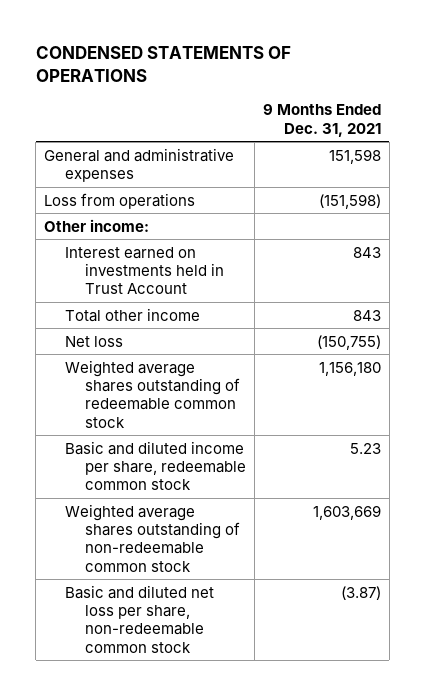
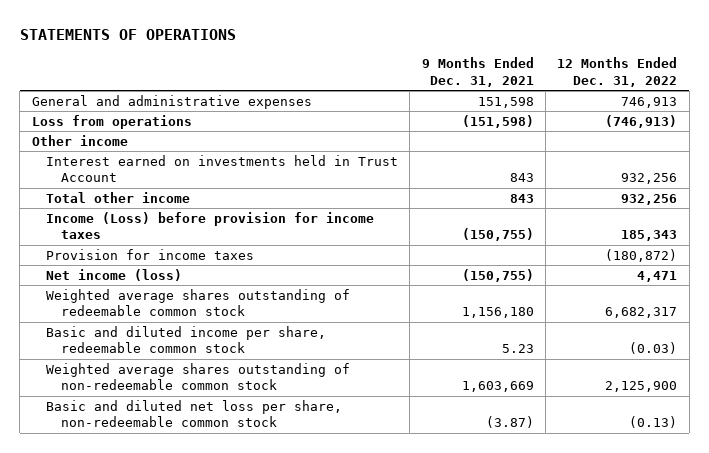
[35,45,291,82] CONDENSED STATEMENTS OF OPERATIONS -> [19,29,236,41] STATEMENTS OF OPERATIONS
none -> [557,57,678,87] 12 Months Ended Dec. 31, 2022
[44,218,150,232] Other income: -> [31,134,128,146] Other income
none -> [46,211,375,240] Income (Loss) before provision for income taxes
none -> [46,248,255,260] Provision for income taxes
[64,335,123,347] Net loss -> [46,268,183,281] Net income (loss)

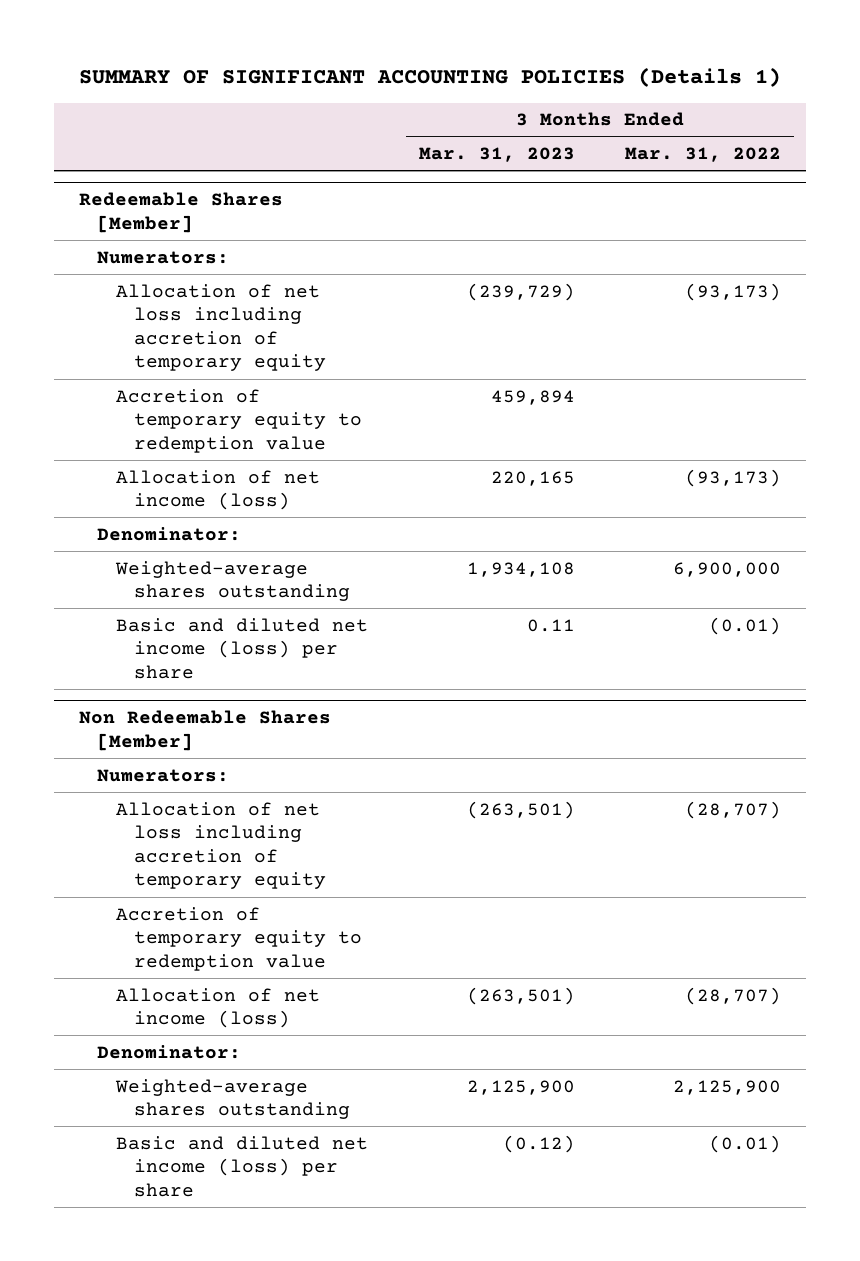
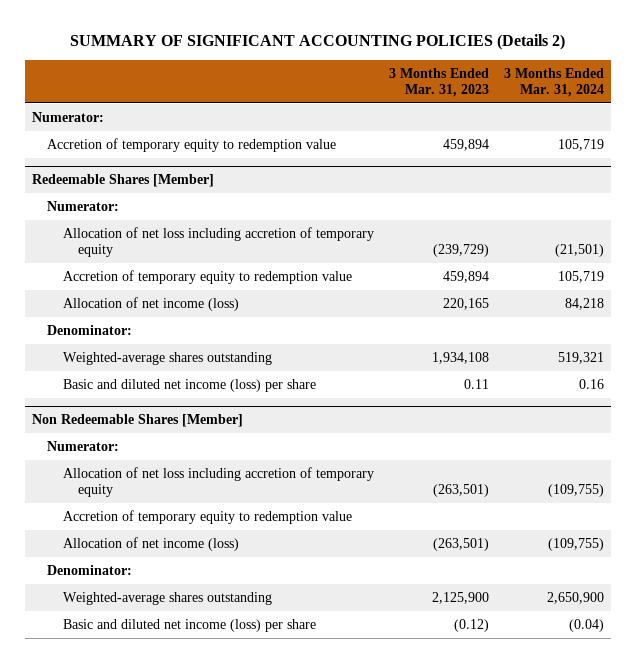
[79,67,782,88] SUMMARY OF SIGNIFICANT ACCOUNTING POLICIES (Details 1) -> [69,33,565,50] SUMMARY OF SIGNIFICANT ACCOUNTING POLICIES (Details 2)
[625,147,782,163] Mar. 31, 2022 -> none
none -> [503,67,604,97] 3 Months Ended Mar. 31, 2024
none -> [31,111,104,122] Numerator:
none -> [47,137,337,152] Accretion of temporary equity to redemption value
[97,250,230,264] Numerators: -> [47,200,120,211] Numerator:
[97,768,230,782] Numerators: -> [47,440,120,451] Numerator:

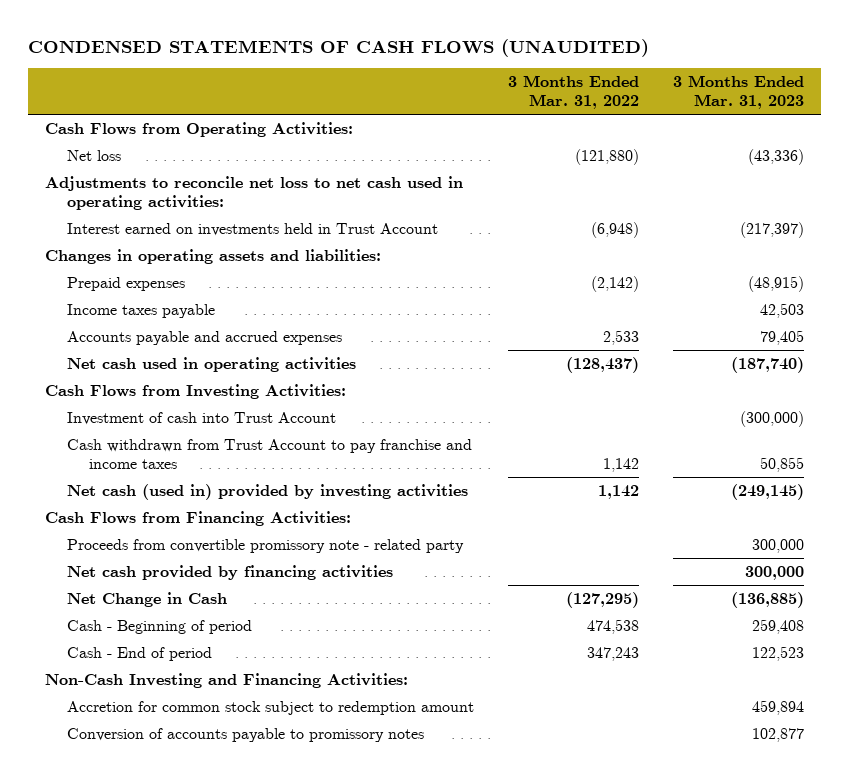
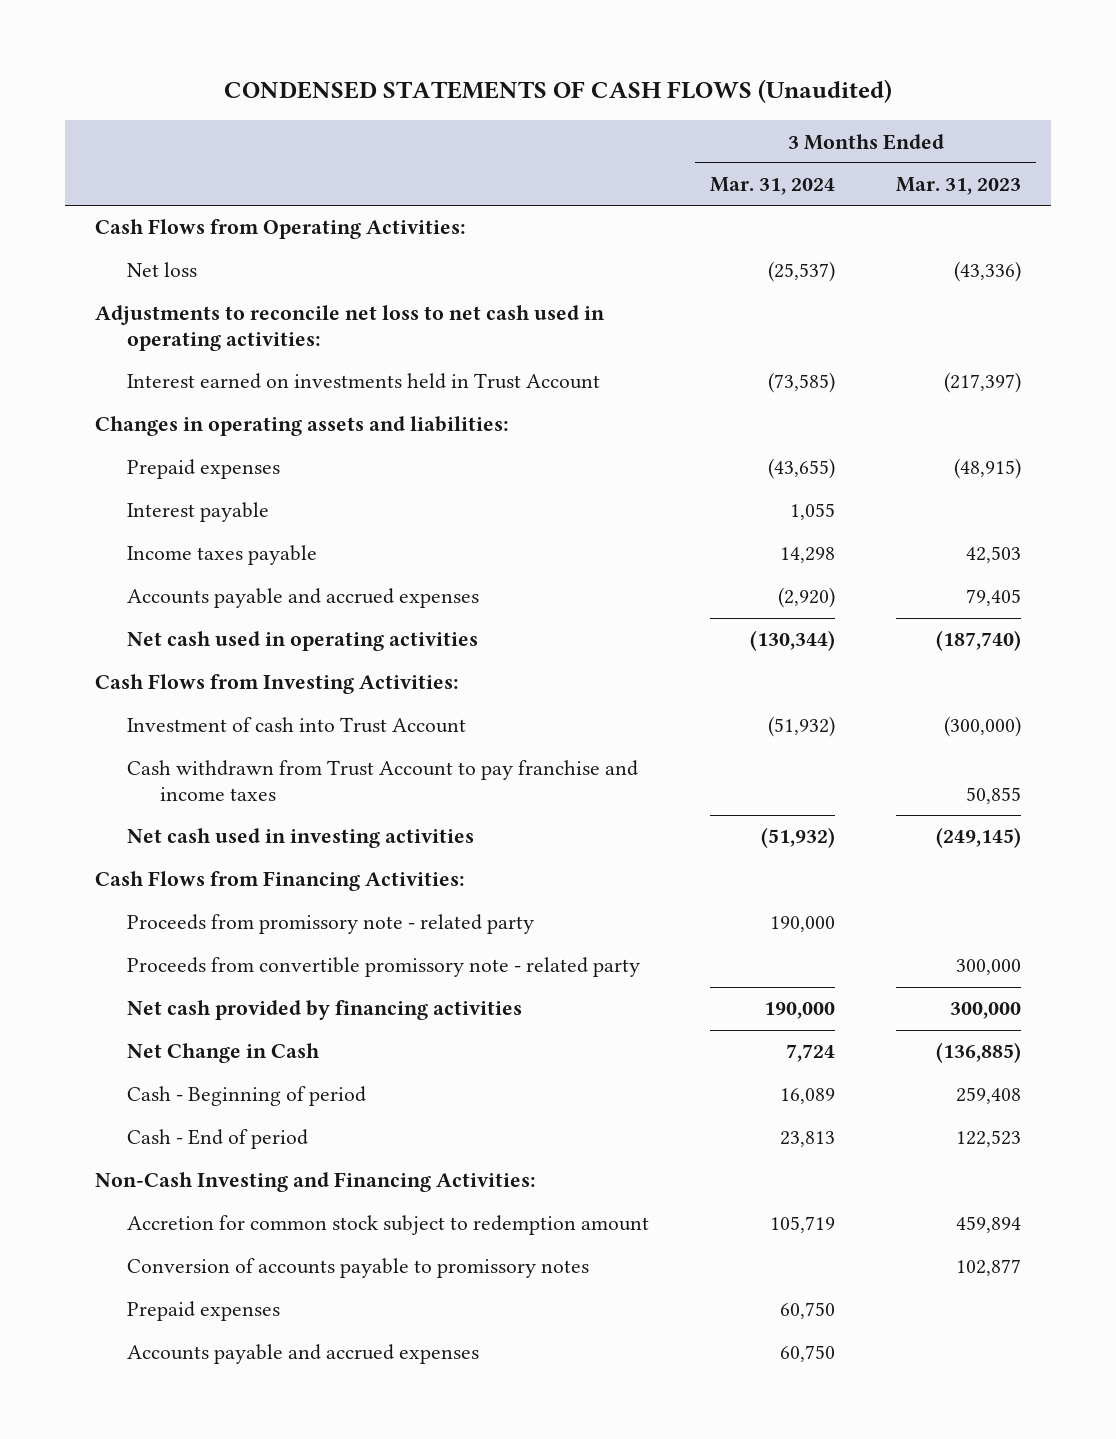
[28,38,650,57] CONDENSED STATEMENTS OF CASH FLOWS (UNAUDITED) -> [224,79,893,104] CONDENSED STATEMENTS OF CASH FLOWS (Unaudited)
[508,75,640,110] 3 Months Ended Mar. 31, 2022 -> none
none -> [710,177,836,196] Mar. 31, 2024
none -> [127,502,270,523] Interest payable
[67,483,469,500] Net cash (used in) provided by investing activities -> [127,828,475,849] Net cash used in investing activities
none -> [127,914,535,935] Proceeds from promissory note - related party
none -> [127,1301,281,1322] Prepaid expenses
none -> [127,1344,480,1365] Accounts payable and accrued expenses

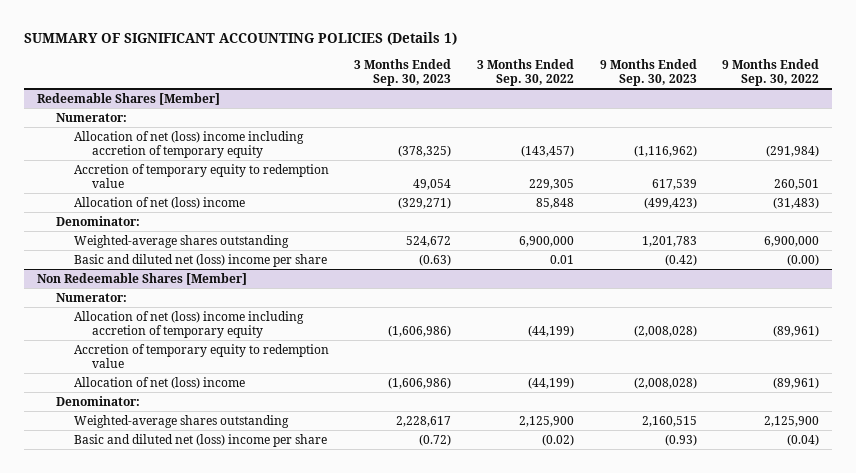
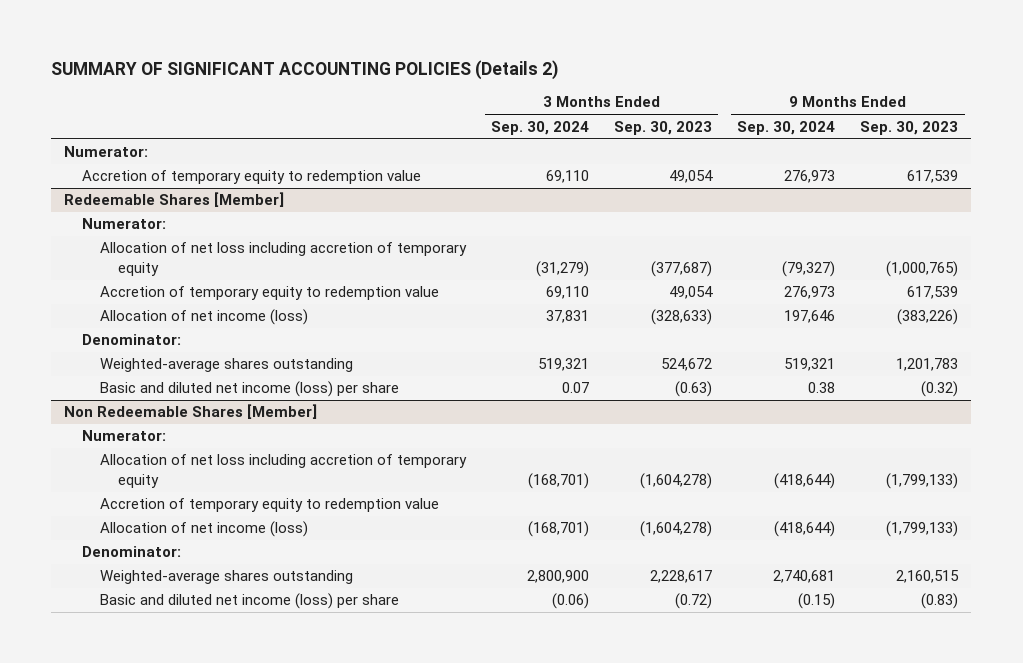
[24,32,458,46] SUMMARY OF SIGNIFICANT ACCOUNTING POLICIES (Details 1) -> [51,59,559,80] SUMMARY OF SIGNIFICANT ACCOUNTING POLICIES (Details 2)
[477,58,575,87] 3 Months Ended Sep. 30, 2022 -> none
[722,58,820,87] 9 Months Ended Sep. 30, 2022 -> none
none -> [490,120,589,135] Sep. 30, 2024
none -> [737,120,836,135] Sep. 30, 2024
none -> [64,146,149,158] Numerator:
none -> [81,170,421,185] Accretion of temporary equity to redemption value
[73,130,304,159] Allocation of net (loss) income including accretion of temporary equity -> [99,242,467,276] Allocation of net loss including accretion of temporary equity
[398,145,452,158] (378,325) -> [651,260,713,277] (377,687)
[633,145,697,158] (1,116,962) -> [886,260,959,277] (1,000,765)
[73,196,245,209] Allocation of net (loss) income -> [99,309,308,326] Allocation of net income (loss)
[398,196,452,209] (329,271) -> [651,309,713,326] (328,633)
[643,196,697,209] (499,423) -> [897,309,959,326] (383,226)
[73,253,327,267] Basic and diluted net (loss) income per share -> [99,381,399,398] Basic and diluted net income (loss) per share
[664,253,697,266] (0.42) -> [921,381,959,398] (0.32)
[73,310,304,339] Allocation of net (loss) income including accretion of temporary equity -> [99,454,467,488] Allocation of net loss including accretion of temporary equity
[388,325,452,338] (1,606,986) -> [640,472,713,489] (1,604,278)
[633,325,697,338] (2,008,028) -> [886,472,959,489] (1,799,133)
[73,376,245,389] Allocation of net (loss) income -> [99,521,308,538] Allocation of net income (loss)
[388,376,452,389] (1,606,986) -> [640,521,713,538] (1,604,278)
[633,376,697,389] (2,008,028) -> [886,521,959,538] (1,799,133)
[73,433,327,447] Basic and diluted net (loss) income per share -> [99,593,399,610] Basic and diluted net income (loss) per share
[664,433,697,446] (0.93) -> [921,593,959,610] (0.83)

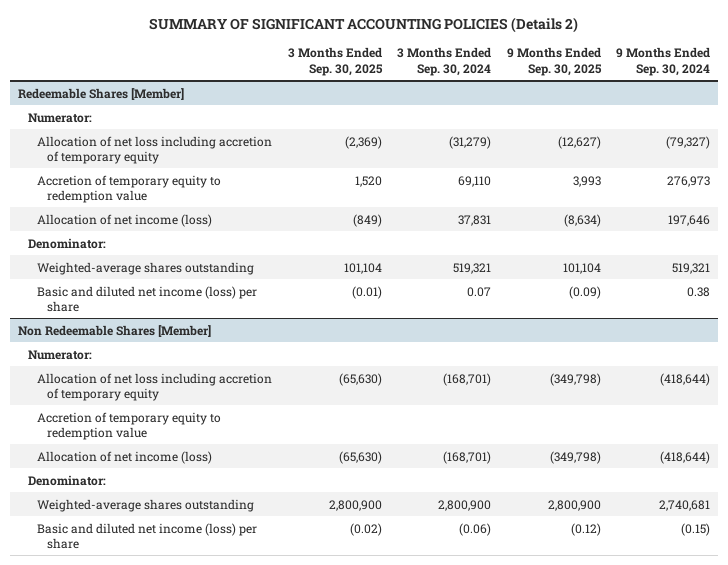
[614,120,713,135] Sep. 30, 2023 -> none
[860,120,959,135] Sep. 30, 2023 -> none
none -> [287,47,383,76] 3 Months Ended Sep. 30, 2025
none -> [506,47,602,76] 9 Months Ended Sep. 30, 2025
[64,146,149,158] Numerator: -> none
[81,170,421,185] Accretion of temporary equity to redemption value -> none

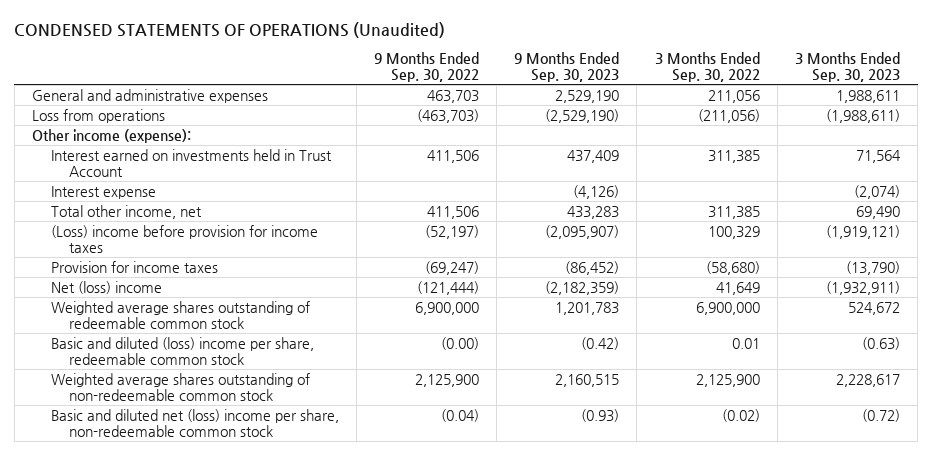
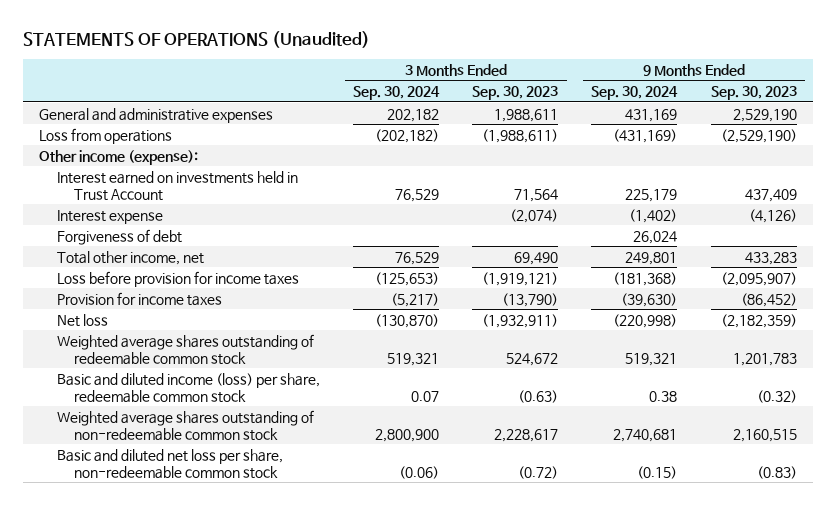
[14,22,446,39] CONDENSED STATEMENTS OF OPERATIONS (Unaudited) -> [22,30,370,48] STATEMENTS OF OPERATIONS (Unaudited)
[373,52,479,83] 9 Months Ended Sep. 30, 2022 -> none
[654,52,760,83] 3 Months Ended Sep. 30, 2022 -> none
none -> [353,86,441,101] Sep. 30, 2024
none -> [591,86,679,101] Sep. 30, 2024
none -> [56,228,182,245] Forgiveness of debt
[50,224,318,253] (Loss) income before provision for income taxes -> [56,270,299,287] Loss before provision for income taxes
[50,280,162,294] Net (loss) income -> [56,313,108,327] Net loss
[50,336,314,365] Basic and diluted (loss) income per share, redeemable common stock -> [56,372,320,403] Basic and diluted income (loss) per share, redeemable common stock
[581,336,620,350] (0.42) -> [756,389,797,403] (0.32)
[50,408,339,437] Basic and diluted net (loss) income per share, non-redeemable common stock -> [56,448,283,479] Basic and diluted net loss per share, non-redeemable common stock
[581,408,620,422] (0.93) -> [756,465,797,479] (0.83)

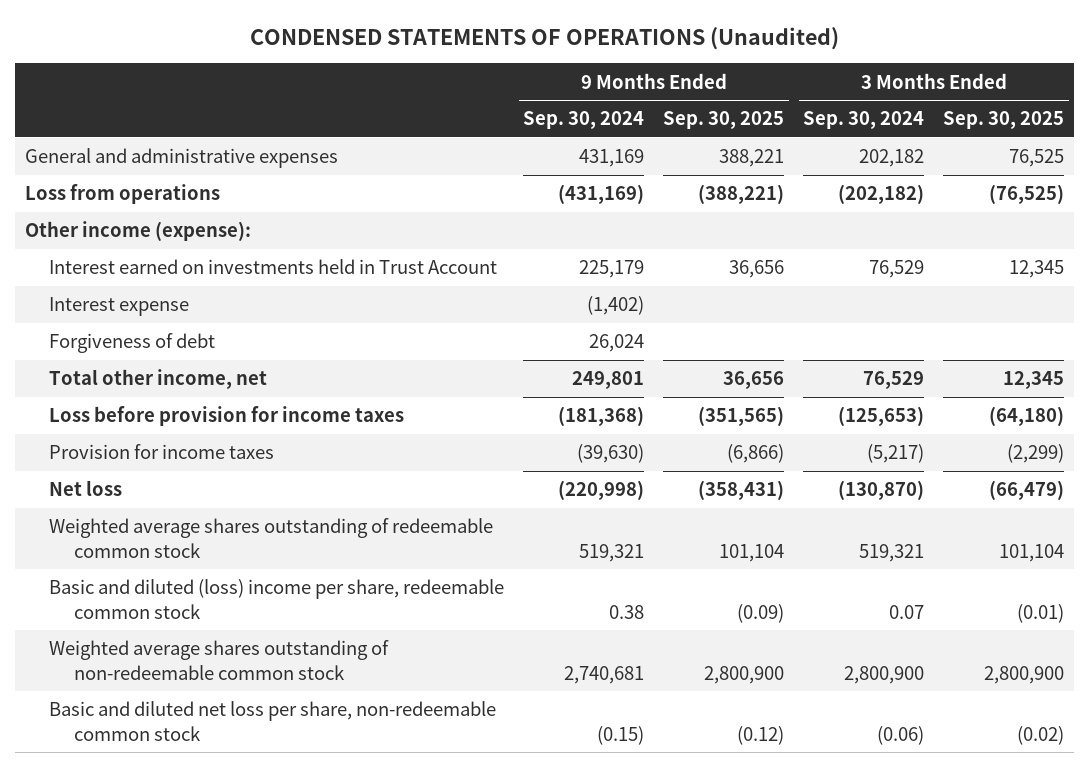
[22,30,370,48] STATEMENTS OF OPERATIONS (Unaudited) -> [249,26,839,50] CONDENSED STATEMENTS OF OPERATIONS (Unaudited)
[472,86,559,101] Sep. 30, 2023 -> none
[710,86,797,101] Sep. 30, 2023 -> none
none -> [663,111,785,130] Sep. 30, 2025
none -> [943,111,1065,130] Sep. 30, 2025
[56,372,320,403] Basic and diluted income (loss) per share, redeemable common stock -> [49,579,505,619] Basic and diluted (loss) income per share, redeemable common stock

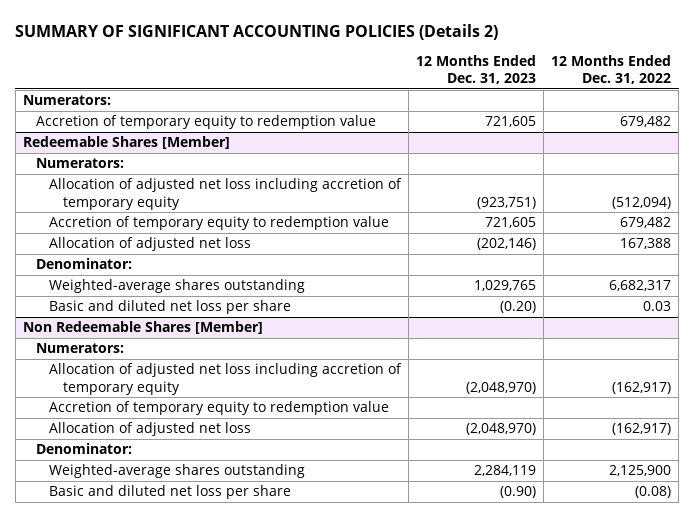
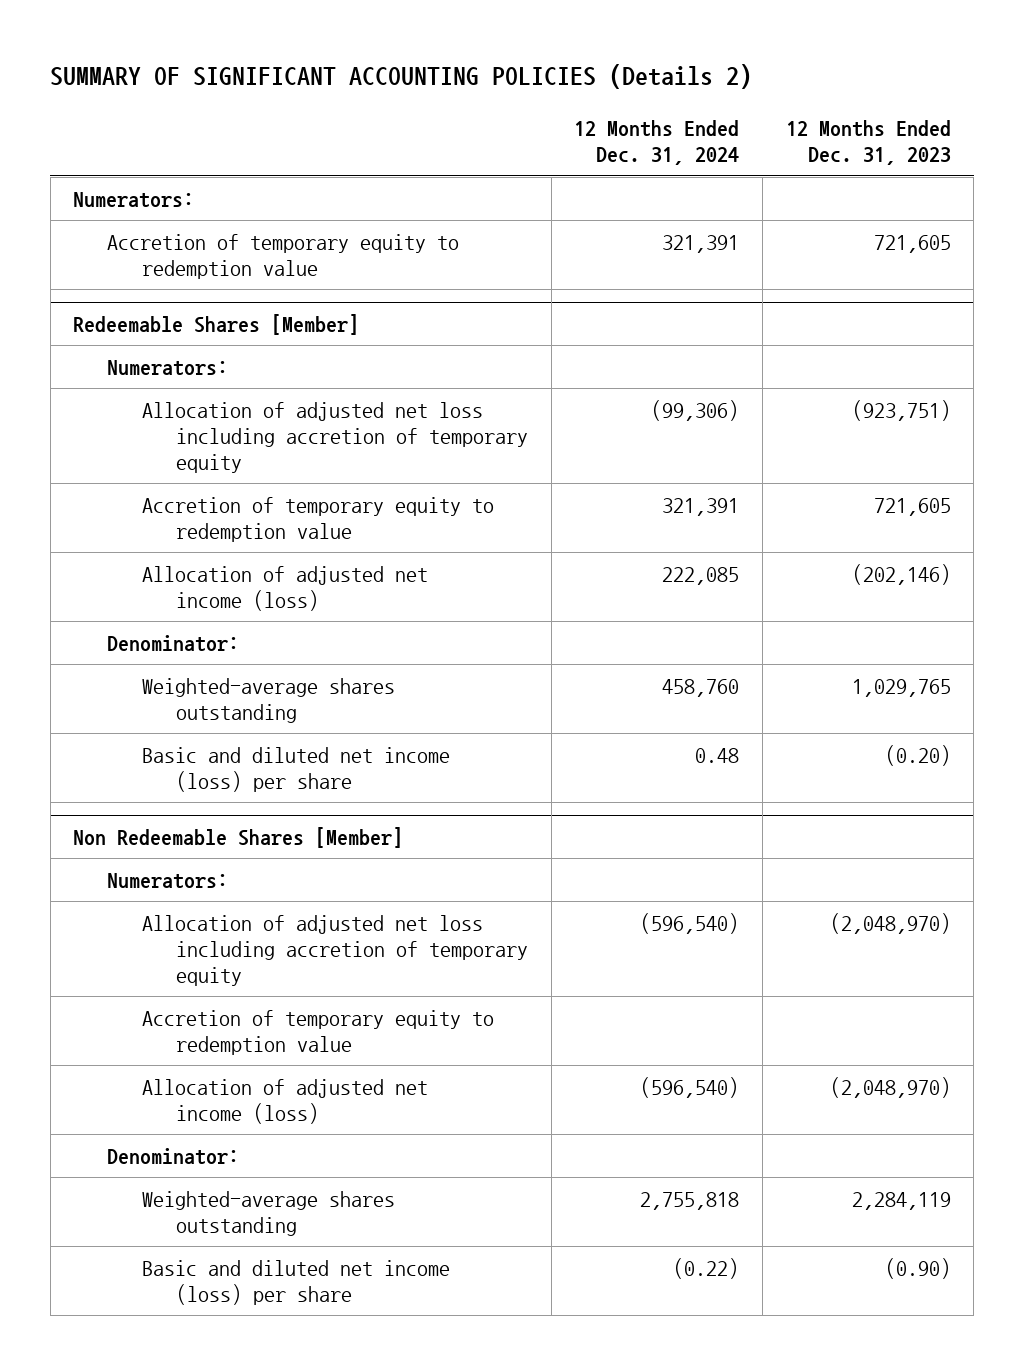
[551,55,672,85] 12 Months Ended Dec. 31, 2022 -> none
none -> [574,119,740,166] 12 Months Ended Dec. 31, 2024
[49,237,252,252] Allocation of adjusted net loss -> [141,565,428,611] Allocation of adjusted net income (loss)
[49,300,292,315] Basic and diluted net loss per share -> [141,746,450,792] Basic and diluted net income (loss) per share
[49,422,252,437] Allocation of adjusted net loss -> [141,1078,428,1124] Allocation of adjusted net income (loss)
[49,485,292,500] Basic and diluted net loss per share -> [141,1259,450,1305] Basic and diluted net income (loss) per share

